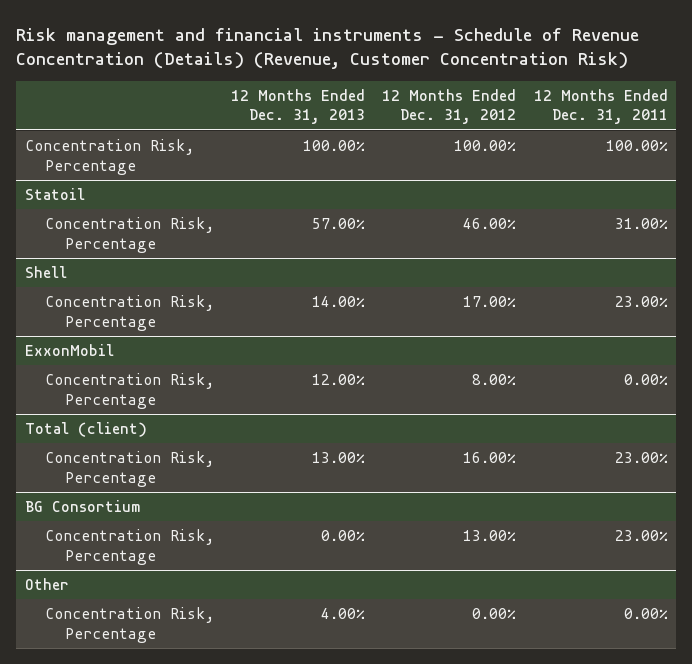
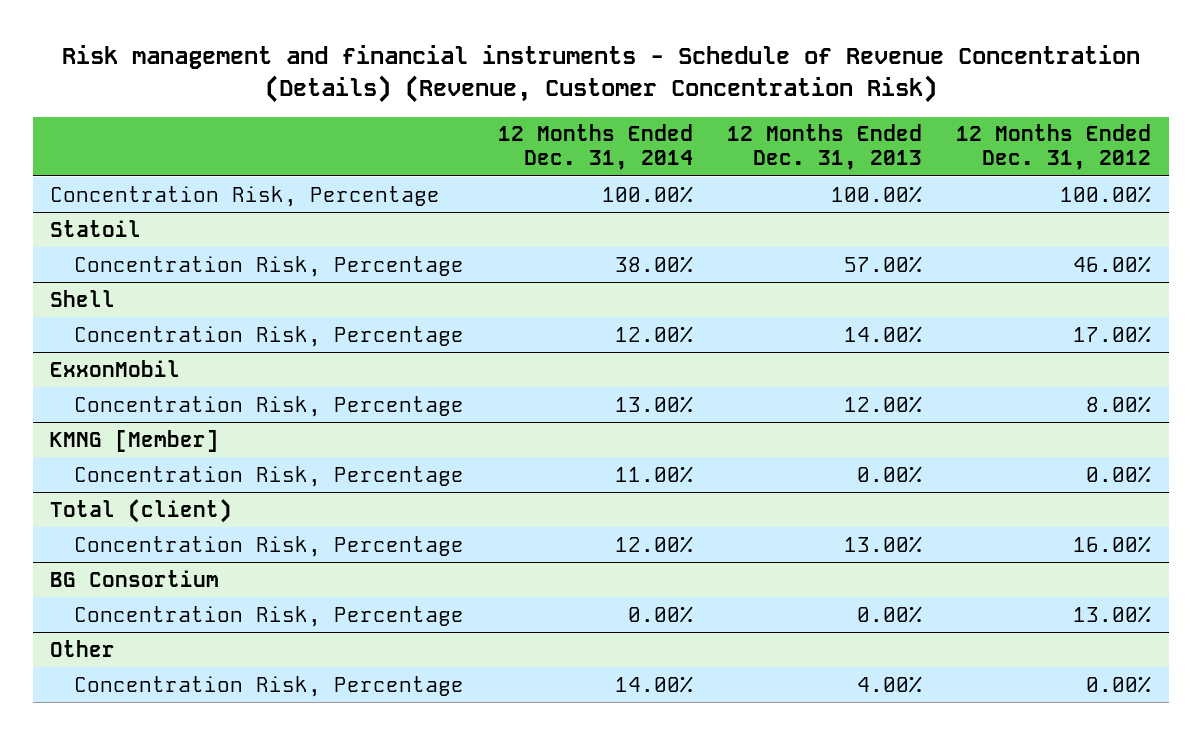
[533,88,668,125] 12 Months Ended Dec. 31, 2011 -> none
none -> [497,124,693,170] 12 Months Ended Dec. 31, 2014
none -> [49,429,219,452] KMNG [Member]
none -> [73,465,464,487] Concentration Risk, Percentage

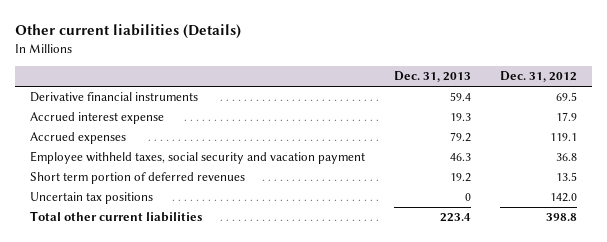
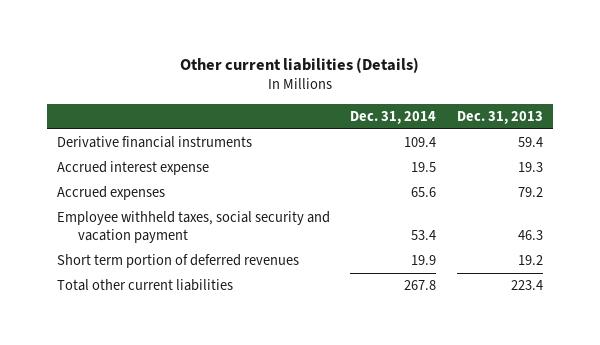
[500,71,578,83] Dec. 31, 2012 -> none
none -> [350,111,437,125] Dec. 31, 2014
[29,192,153,205] Uncertain tax positions -> none

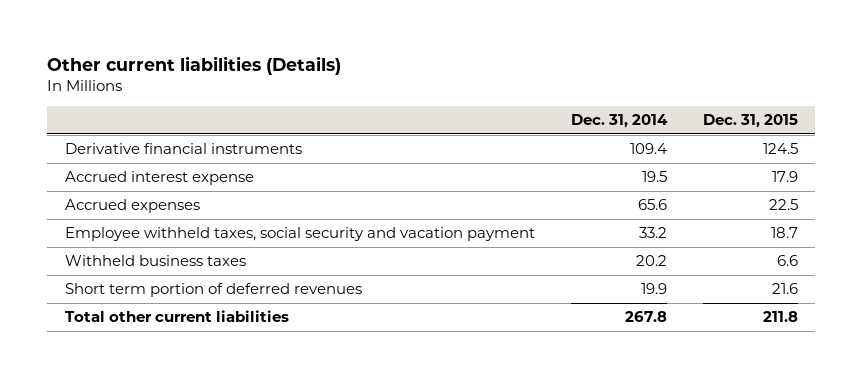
[456,111,543,125] Dec. 31, 2013 -> none
none -> [702,114,798,129] Dec. 31, 2015
[411,230,437,241] 53.4 -> [638,227,667,239] 33.2
none -> [64,255,246,267] Withheld business taxes

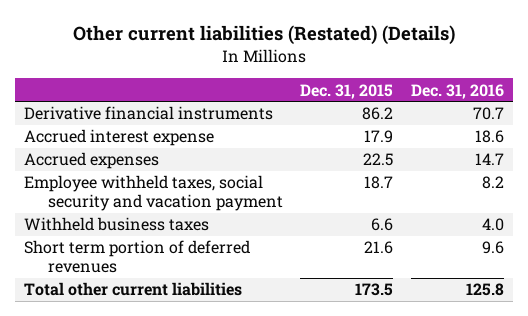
[47,55,342,75] Other current liabilities (Details) -> [72,25,455,46] Other current liabilities (Restated) (Details)
[570,114,668,129] Dec. 31, 2014 -> none
none -> [410,83,504,99] Dec. 31, 2016
[762,143,798,155] 124.5 -> [362,107,394,121] 86.2
[762,311,798,323] 211.8 -> [355,283,394,297] 173.5

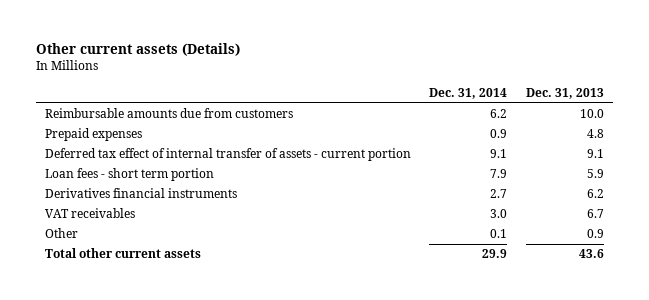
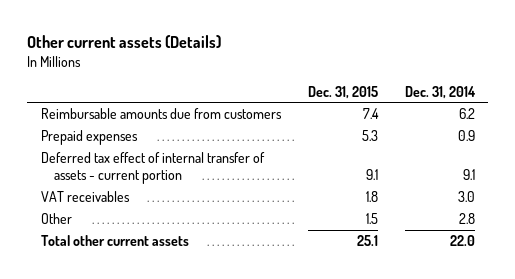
[525,87,604,99] Dec. 31, 2013 -> none
none -> [307,85,378,99] Dec. 31, 2015
[45,168,215,182] Loan fees - short term portion -> none
[45,188,238,199] Derivatives financial instruments -> none
[490,229,508,239] 0.1 -> [458,212,475,224] 2.8
[482,249,508,259] 29.9 -> [449,234,475,246] 22.0

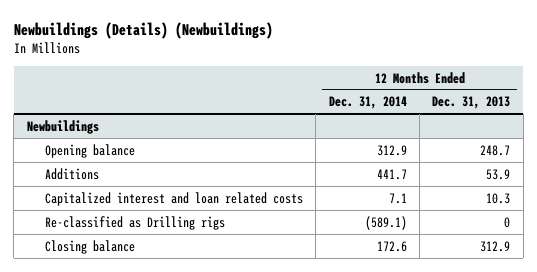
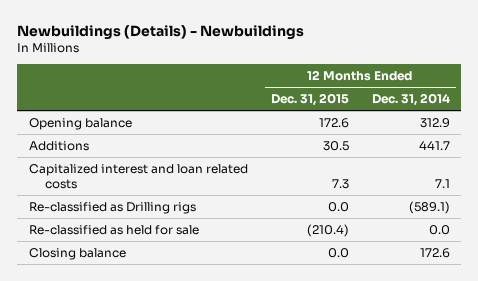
[13,21,273,39] Newbuildings (Details) (Newbuildings) -> [17,24,305,40] Newbuildings (Details) - Newbuildings
[432,96,511,110] Dec. 31, 2013 -> none
none -> [270,93,349,107] Dec. 31, 2015
[26,119,99,134] Newbuildings -> none
none -> [28,224,199,235] Re-classified as held for sale

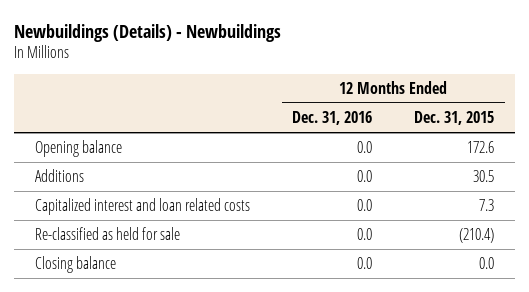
[371,93,450,107] Dec. 31, 2014 -> none
none -> [292,110,373,125] Dec. 31, 2016
[28,201,196,214] Re-classified as Drilling rigs -> none

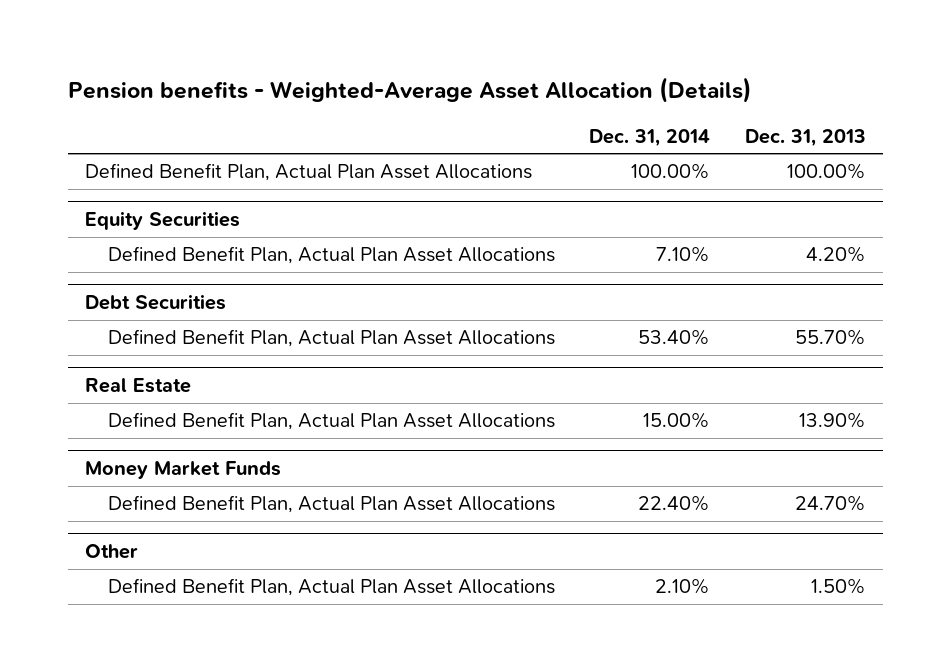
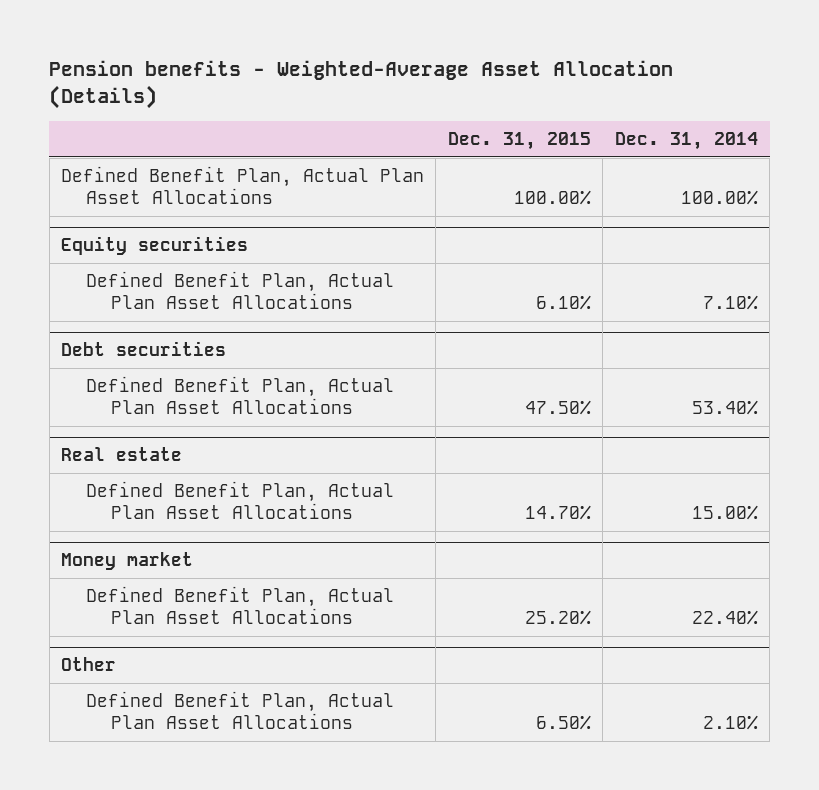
[744,128,866,147] Dec. 31, 2013 -> none
none -> [447,131,591,150] Dec. 31, 2015
[84,210,240,230] Equity Securities -> [61,236,249,256] Equity securities
[84,293,226,310] Debt Securities -> [61,341,227,357] Debt securities
[84,377,191,393] Real Estate -> [61,447,183,462] Real estate
[84,460,281,479] Money Market Funds -> [61,552,194,571] Money market

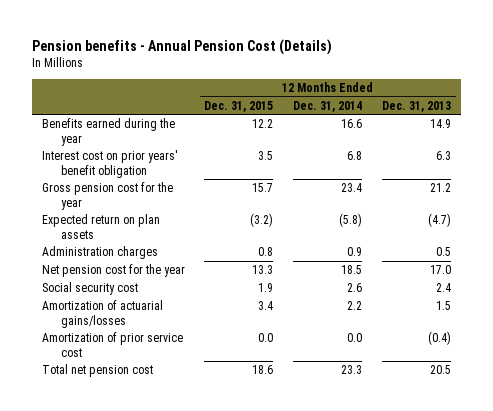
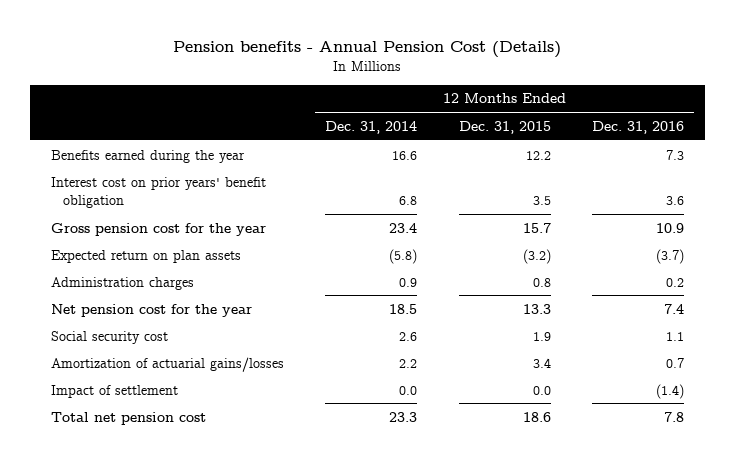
[381,100,451,112] Dec. 31, 2013 -> none
none -> [592,120,685,134] Dec. 31, 2016
[41,332,183,357] Amortization of prior service cost -> none
none -> [50,384,178,398] Impact of settlement

